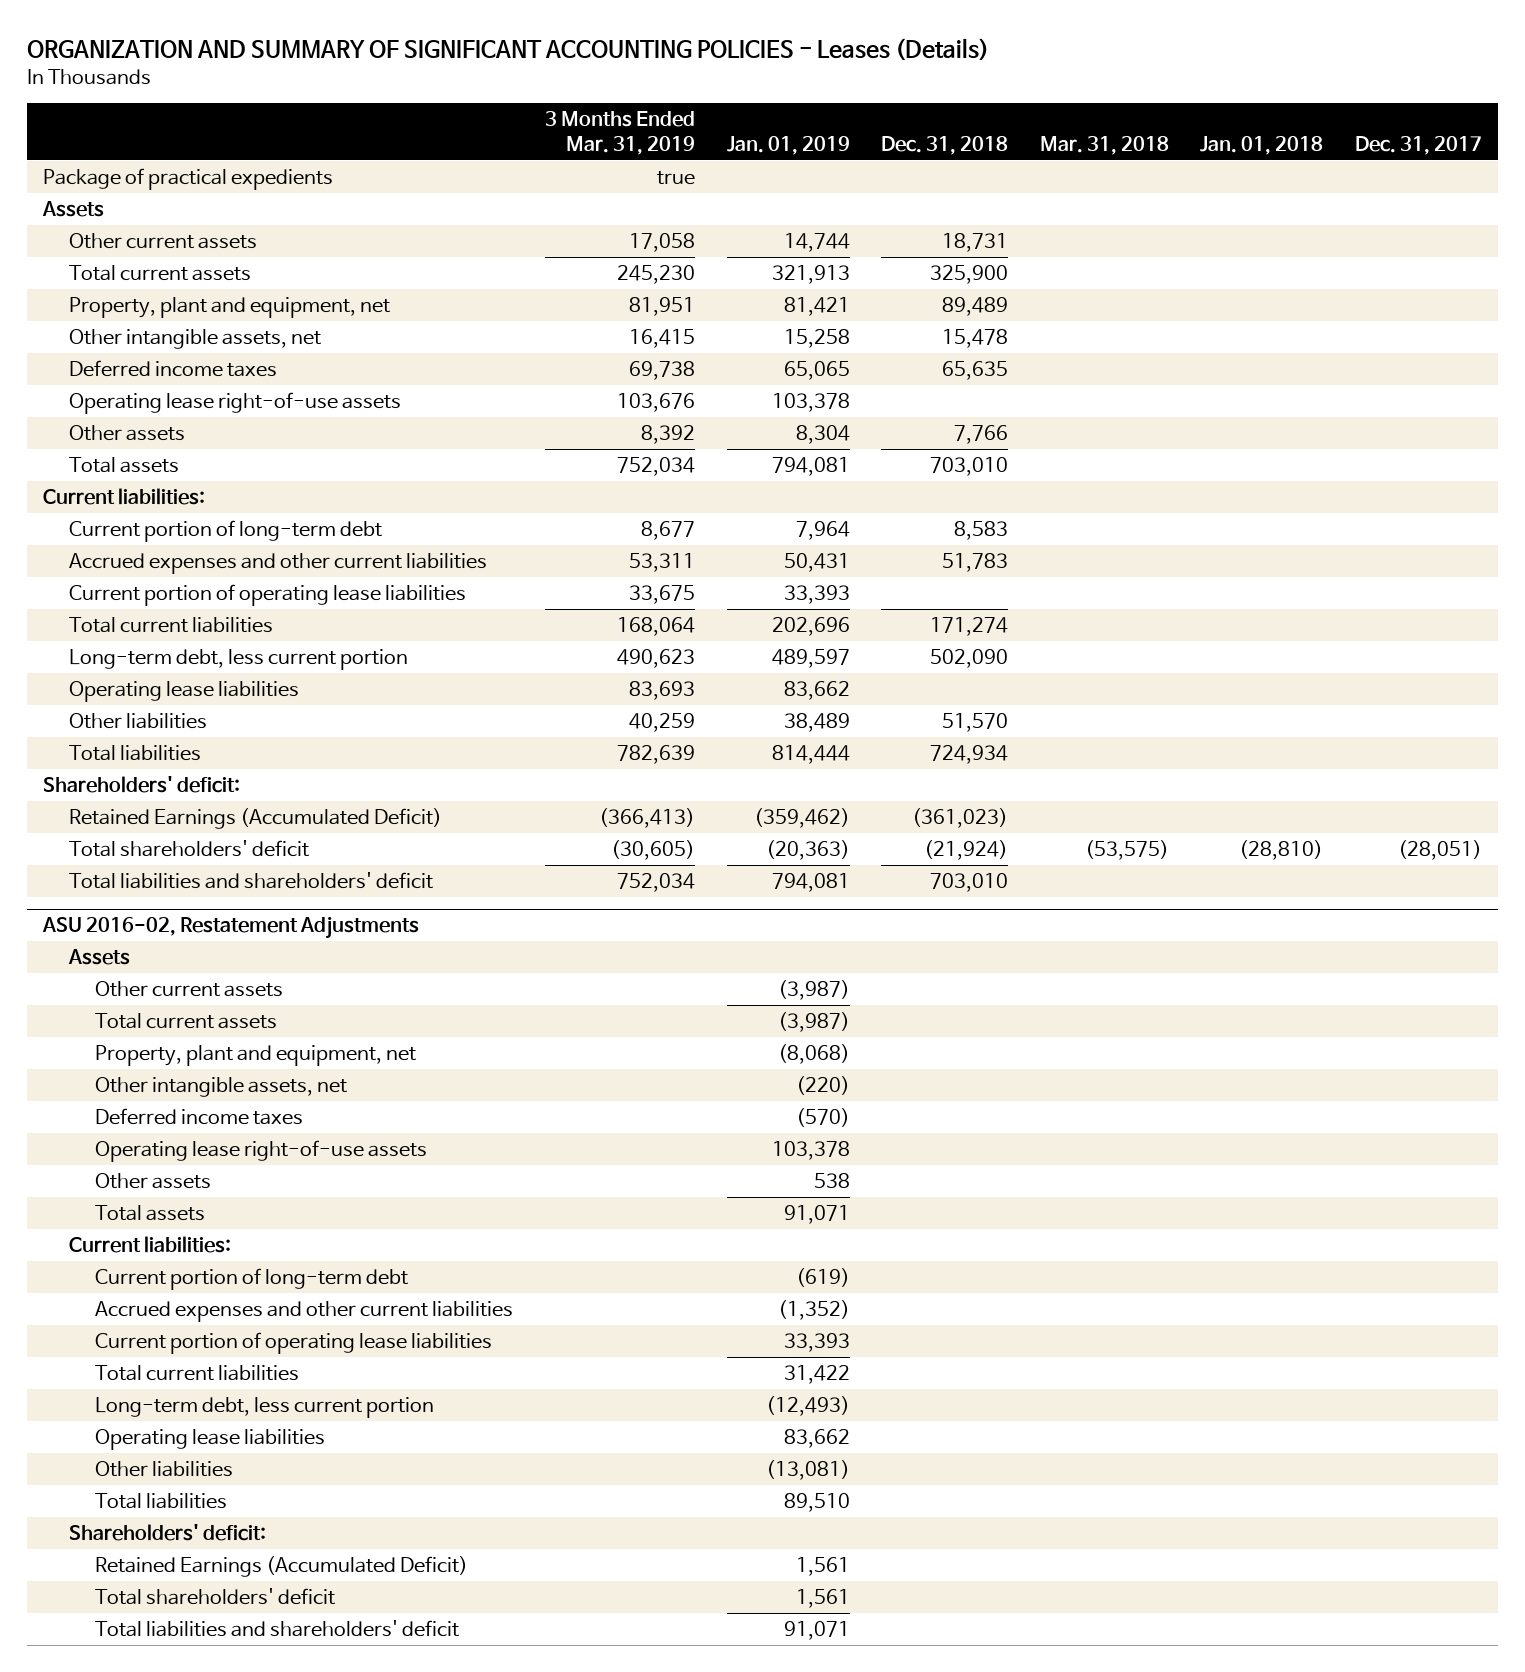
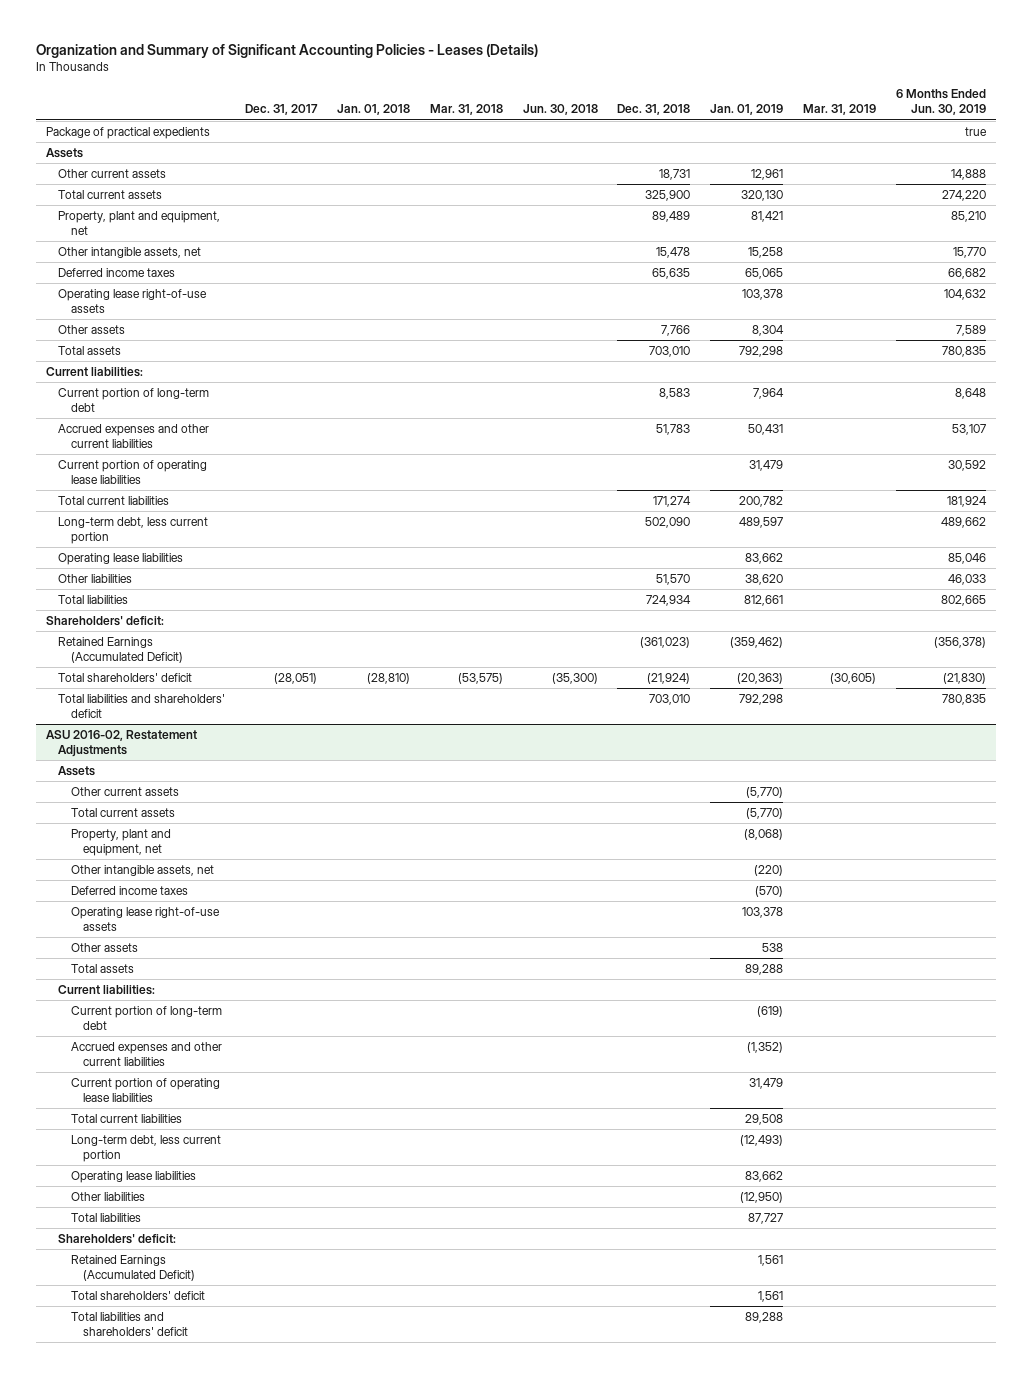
[26,38,989,62] ORGANIZATION AND SUMMARY OF SIGNIFICANT ACCOUNTING POLICIES - Leases (Details) -> [36,43,539,58] Organization and Summary of Significant Accounting Policies - Leases (Details)
[544,111,695,155] 3 Months Ended Mar. 31, 2019 -> none
none -> [522,104,598,116] Jun. 30, 2018
none -> [803,104,877,116] Mar. 31, 2019
none -> [895,89,986,116] 6 Months Ended Jun. 30, 2019
[783,233,850,253] 14,744 -> [751,169,784,181] 12,961
[771,265,850,285] 321,913 -> [741,190,784,202] 320,130
[771,457,850,477] 794,081 -> [739,346,784,358] 792,298
[783,585,850,605] 33,393 -> [749,460,784,472] 31,479
[771,617,850,637] 202,696 -> [739,496,784,508] 200,782
[783,713,850,733] 38,489 -> [745,574,784,586] 38,620
[771,745,850,765] 814,444 -> [744,595,784,607] 812,661
[771,873,850,893] 794,081 -> [739,694,784,706] 792,298
[777,980,850,1001] (3,987) -> [746,787,784,799] (5,770)
[777,1012,850,1033] (3,987) -> [746,808,784,820] (5,770)
[783,1205,850,1225] 91,071 -> [745,964,784,976] 89,288
[783,1333,850,1353] 33,393 -> [749,1078,784,1090] 31,479
[783,1365,850,1385] 31,422 -> [745,1114,784,1126] 29,508
[765,1460,850,1481] (13,081) -> [740,1192,784,1204] (12,950)
[783,1493,850,1513] 89,510 -> [748,1213,784,1225] 87,727
[783,1621,850,1641] 91,071 -> [745,1312,784,1324] 89,288

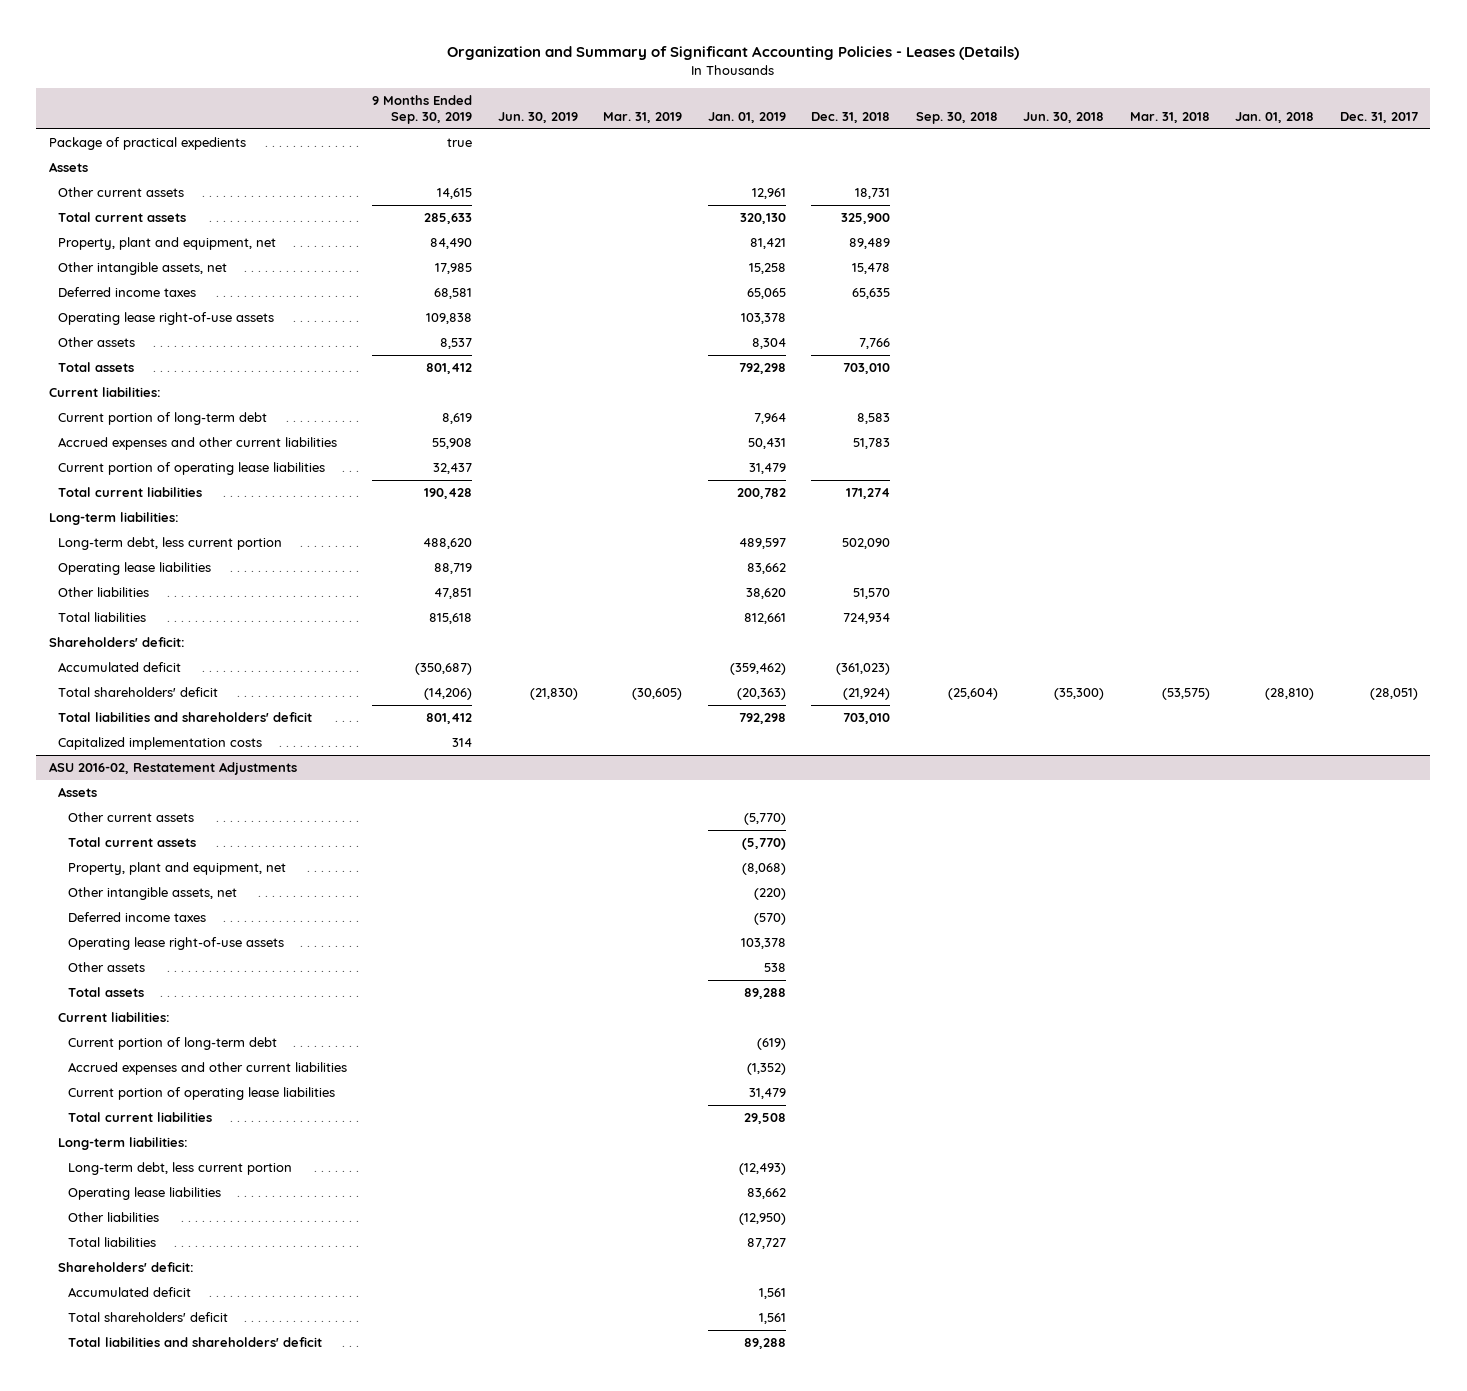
[895,89,986,116] 6 Months Ended Jun. 30, 2019 -> none
none -> [372,94,473,125] 9 Months Ended Sep. 30, 2019
none -> [497,112,578,124] Jun. 30, 2019
none -> [915,112,998,125] Sep. 30, 2018
none -> [49,512,180,526] Long-term liabilities:
[58,637,183,664] Retained Earnings (Accumulated Deficit) -> [58,662,182,673] Accumulated deficit
none -> [58,737,263,751] Capitalized implementation costs
none -> [58,1137,189,1151] Long-term liabilities:
[70,1255,195,1282] Retained Earnings (Accumulated Deficit) -> [67,1287,191,1298] Accumulated deficit

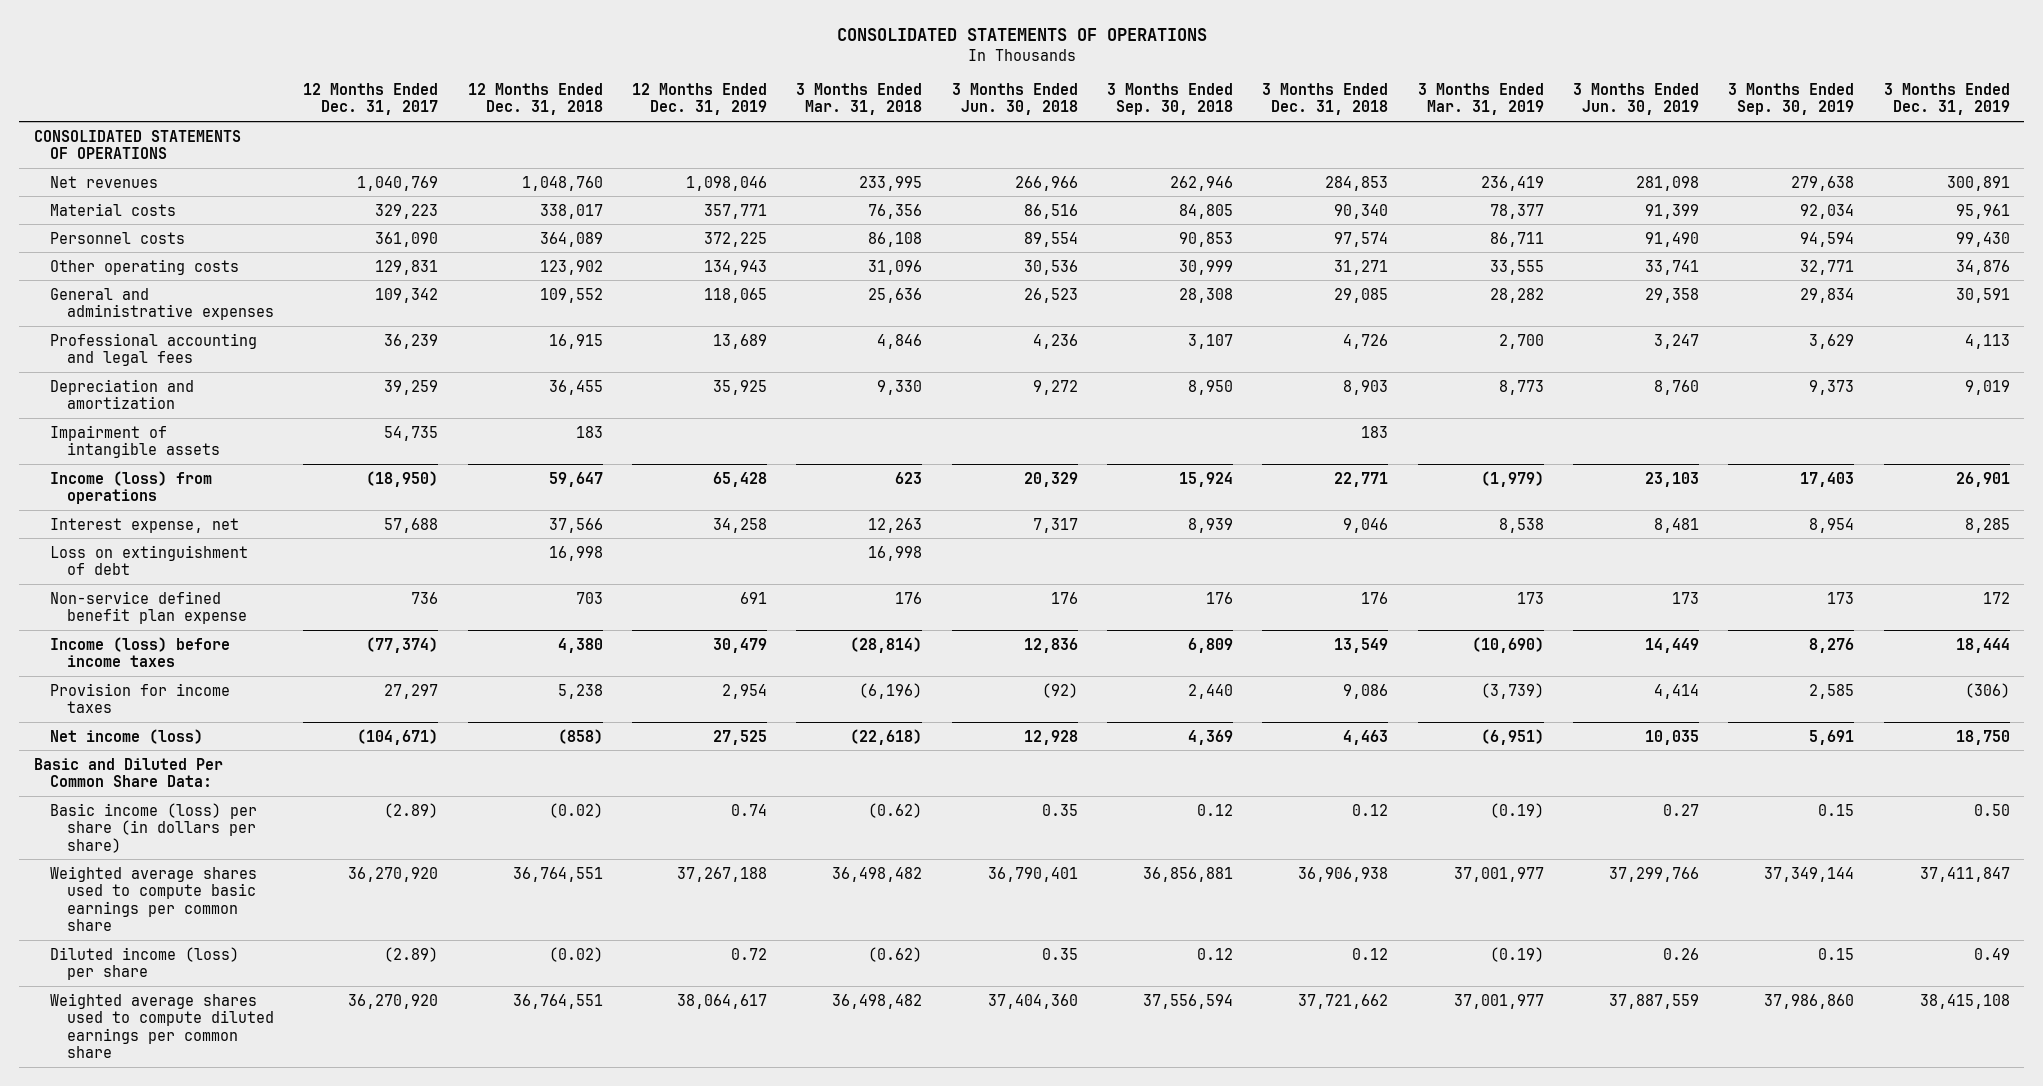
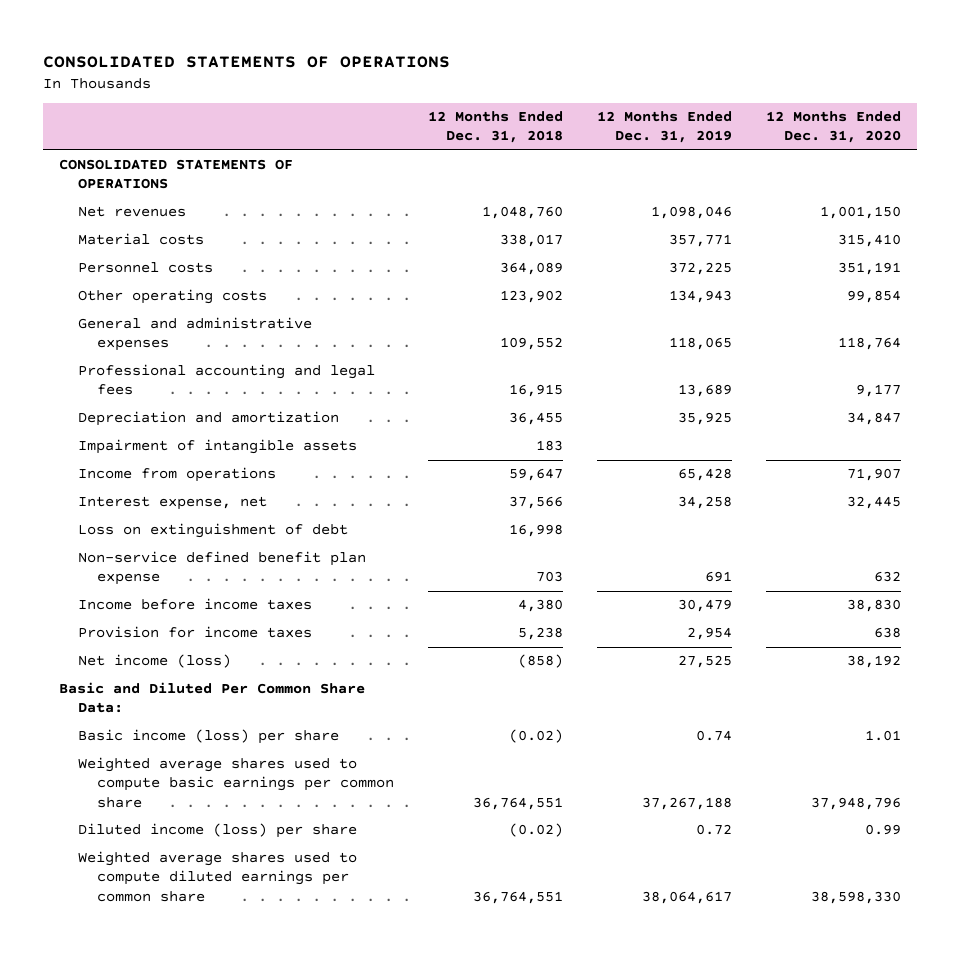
[303,82,439,116] 12 Months Ended Dec. 31, 2017 -> none
[796,82,923,116] 3 Months Ended Mar. 31, 2018 -> none
[951,82,1078,116] 3 Months Ended Jun. 30, 2018 -> none
[1106,82,1233,116] 3 Months Ended Sep. 30, 2018 -> none
[1262,82,1389,116] 3 Months Ended Dec. 31, 2018 -> none
[1417,82,1544,116] 3 Months Ended Mar. 31, 2019 -> none
[1573,82,1700,116] 3 Months Ended Jun. 30, 2019 -> none
[1728,82,1855,116] 3 Months Ended Sep. 30, 2019 -> none
[1883,82,2010,116] 3 Months Ended Dec. 31, 2019 -> none
none -> [765,111,901,144] 12 Months Ended Dec. 31, 2020
[50,470,213,505] Income (loss) from operations -> [78,467,277,483] Income from operations
[50,636,231,668] Income (loss) before income taxes -> [78,598,313,611] Income before income taxes
[50,802,258,853] Basic income (loss) per share (in dollars per share) -> [78,729,340,745] Basic income (loss) per share

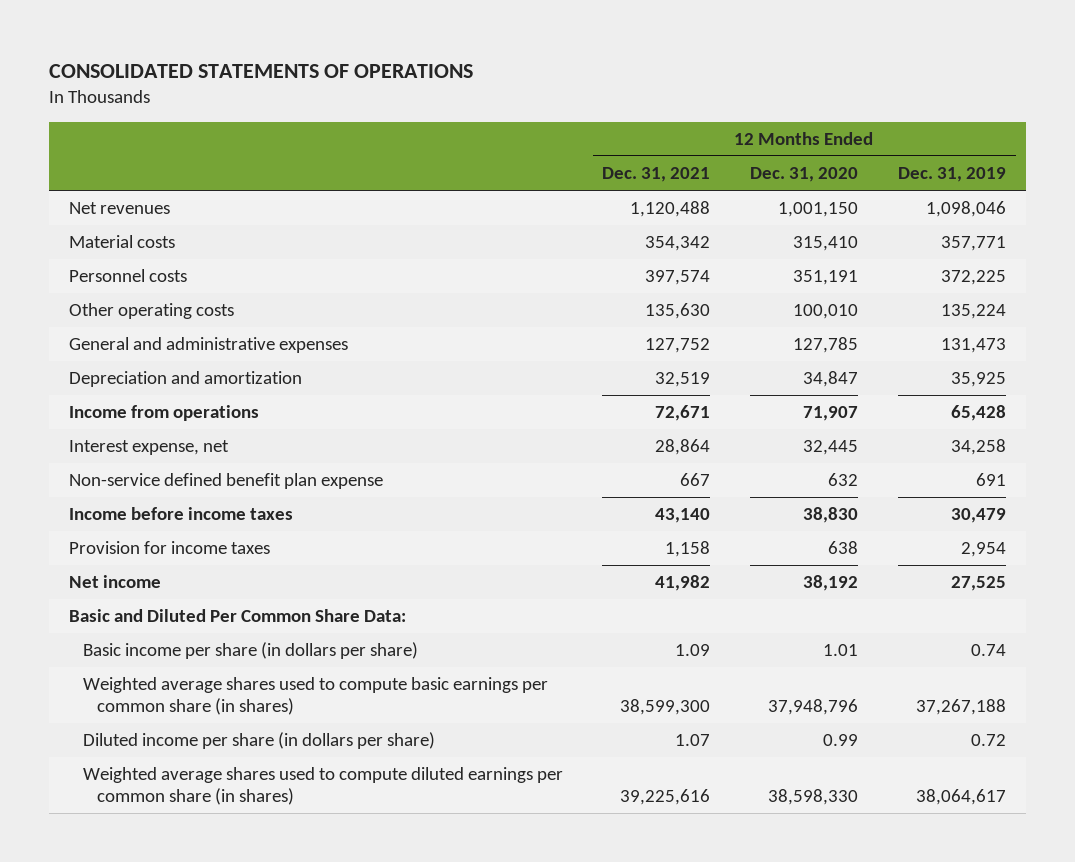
[428,111,564,144] 12 Months Ended Dec. 31, 2018 -> none
none -> [602,167,711,183] Dec. 31, 2021
[59,159,294,190] CONSOLIDATED STATEMENTS OF OPERATIONS -> none
[78,364,376,396] Professional accounting and legal fees -> none
[668,290,732,304] 134,943 -> [941,304,1007,320] 135,224
[846,290,901,304] 99,854 -> [793,304,859,320] 100,010
[668,337,732,351] 118,065 -> [941,338,1007,354] 131,473
[837,337,901,351] 118,764 -> [793,337,859,354] 127,785
[78,439,358,455] Impairment of intangible assets -> none
[78,523,349,539] Loss on extinguishment of debt -> none
[78,654,232,669] Net income (loss) -> [68,575,161,589] Net income
[78,729,340,745] Basic income (loss) per share -> [82,642,418,660] Basic income per share (in dollars per share)
[78,757,395,808] Weighted average shares used to compute basic earnings per common share -> [82,677,548,716] Weighted average shares used to compute basic earnings per common share (in shares)
[78,823,358,839] Diluted income (loss) per share -> [82,732,435,750] Diluted income per share (in dollars per share)
[78,851,358,902] Weighted average shares used to compute diluted earnings per common share -> [82,767,563,806] Weighted average shares used to compute diluted earnings per common share (in shares)

